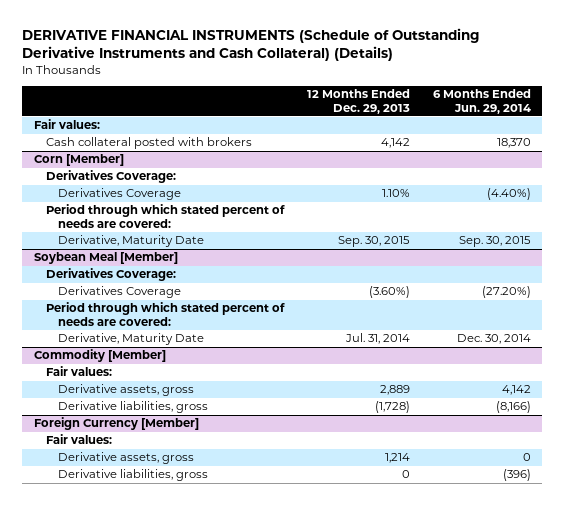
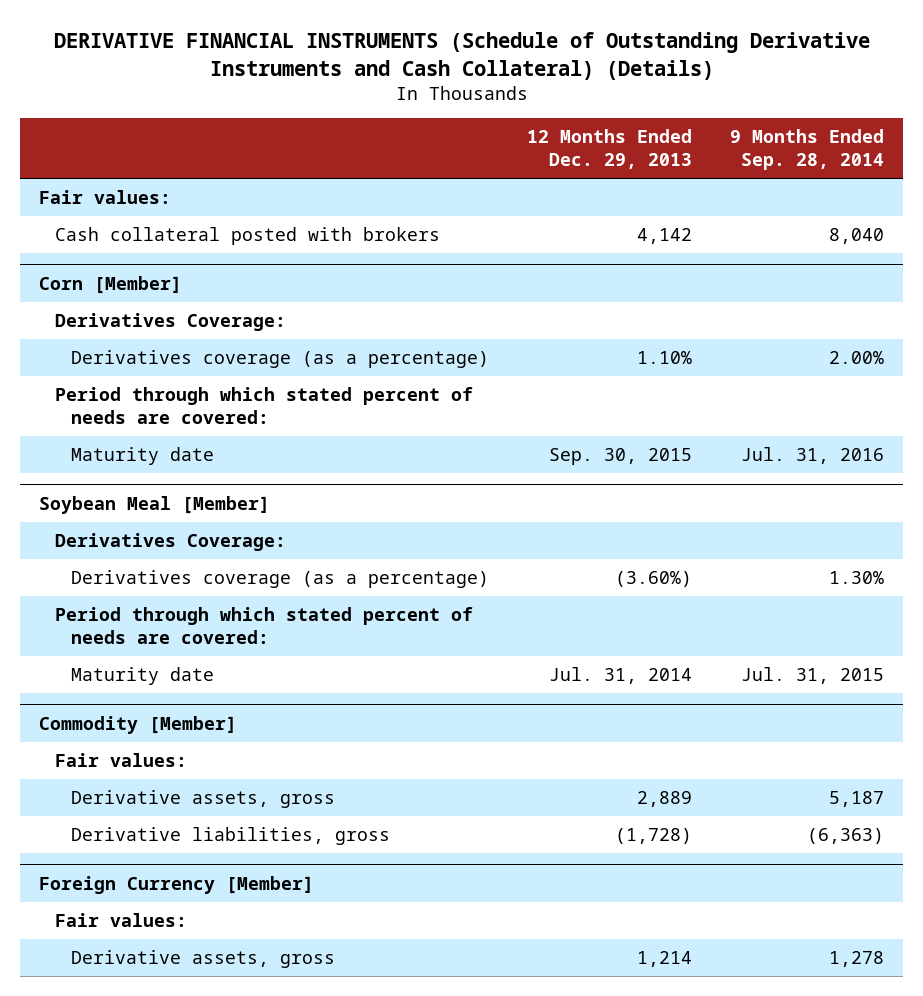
[432,88,531,114] 6 Months Ended Jun. 29, 2014 -> none
none -> [730,129,885,171] 9 Months Ended Sep. 28, 2014
[58,188,182,201] Derivatives Coverage -> [71,350,490,369] Derivatives coverage (as a percentage)
[58,235,205,248] Derivative, Maturity Date -> [71,447,215,466] Maturity date
[58,286,182,299] Derivatives Coverage -> [71,570,490,589] Derivatives coverage (as a percentage)
[58,333,205,346] Derivative, Maturity Date -> [71,667,215,686] Maturity date
[58,469,209,482] Derivative liabilities, gross -> none

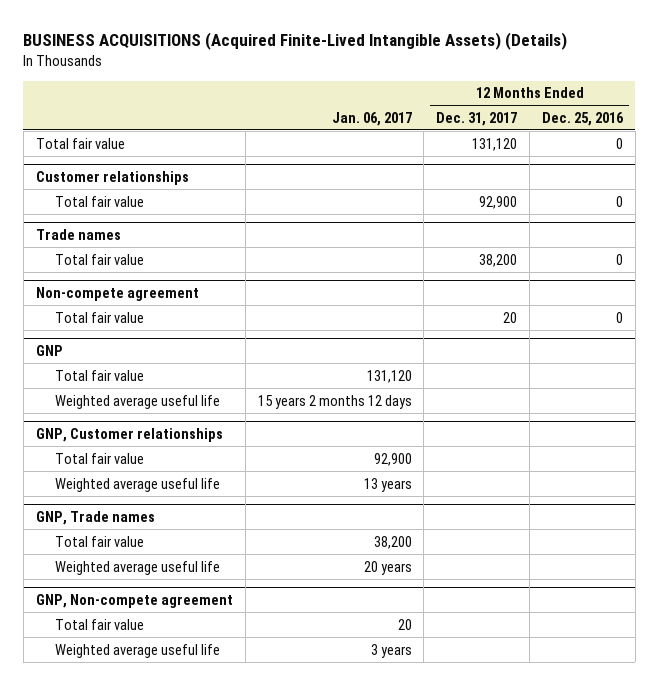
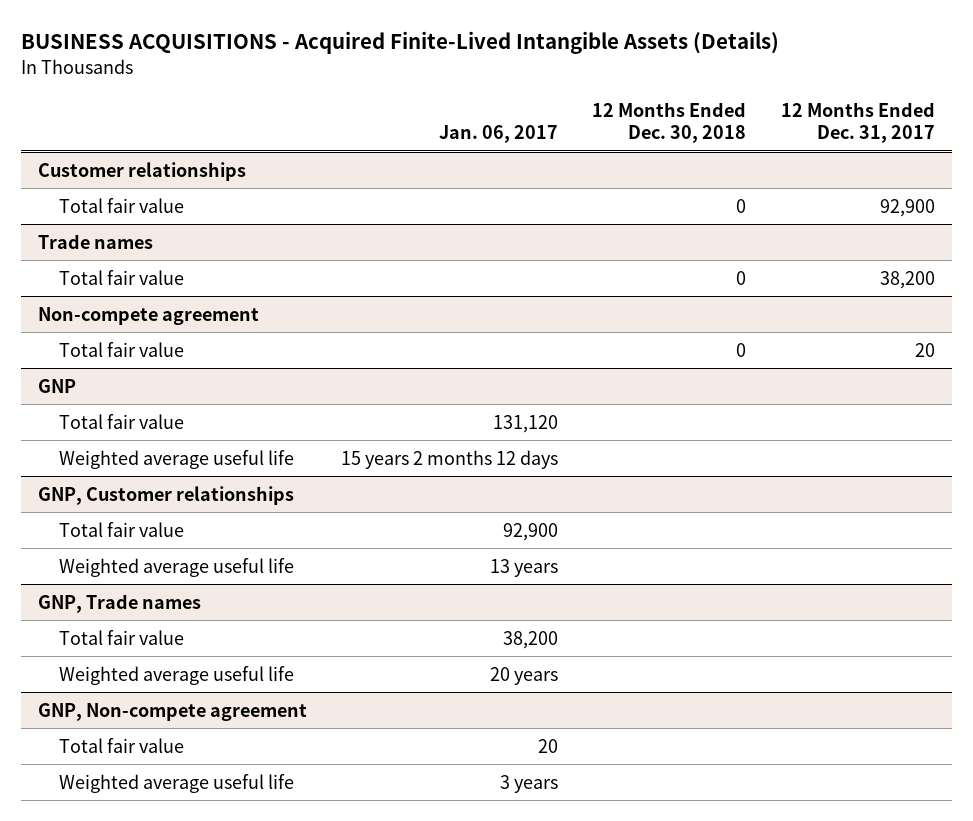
[23,32,568,51] BUSINESS ACQUISITIONS (Acquired Finite-Lived Intangible Assets) (Details) -> [21,31,780,55] BUSINESS ACQUISITIONS - Acquired Finite-Lived Intangible Assets (Details)
[542,111,625,126] Dec. 25, 2016 -> none
none -> [592,101,747,144] 12 Months Ended Dec. 30, 2018
[35,137,125,149] Total fair value -> none

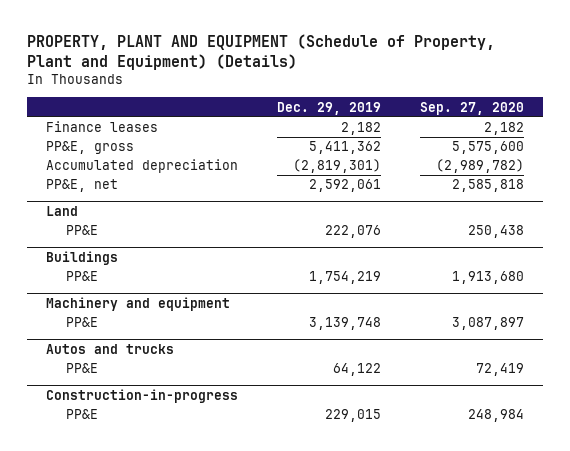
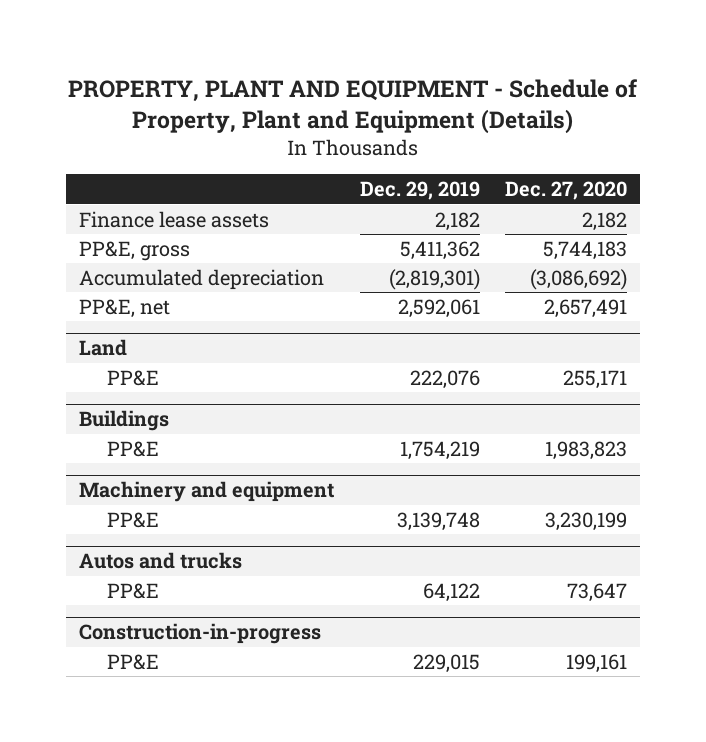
[26,33,495,70] PROPERTY, PLANT AND EQUIPMENT (Schedule of Property, Plant and Equipment) (Details) -> [68,78,639,134] PROPERTY, PLANT AND EQUIPMENT - Schedule of Property, Plant and Equipment (Details)
[419,101,524,115] Sep. 27, 2020 -> none
none -> [505,181,628,201] Dec. 27, 2020
[46,121,159,133] Finance leases -> [79,210,270,228] Finance lease assets

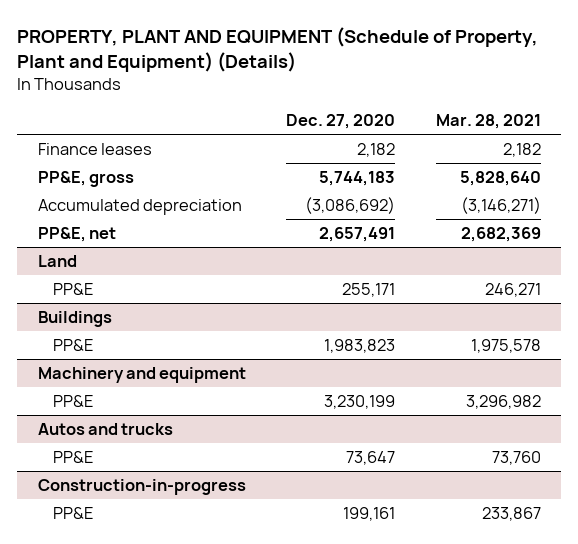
[68,78,639,134] PROPERTY, PLANT AND EQUIPMENT - Schedule of Property, Plant and Equipment (Details) -> [17,26,539,72] PROPERTY, PLANT AND EQUIPMENT (Schedule of Property, Plant and Equipment) (Details)
[359,181,480,201] Dec. 29, 2019 -> none
none -> [435,114,541,130] Mar. 28, 2021
[79,210,270,228] Finance lease assets -> [37,142,152,155] Finance leases

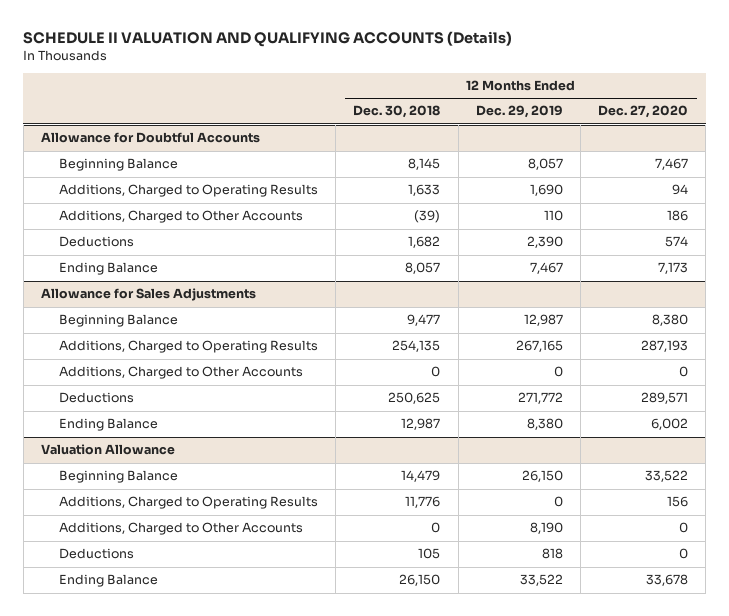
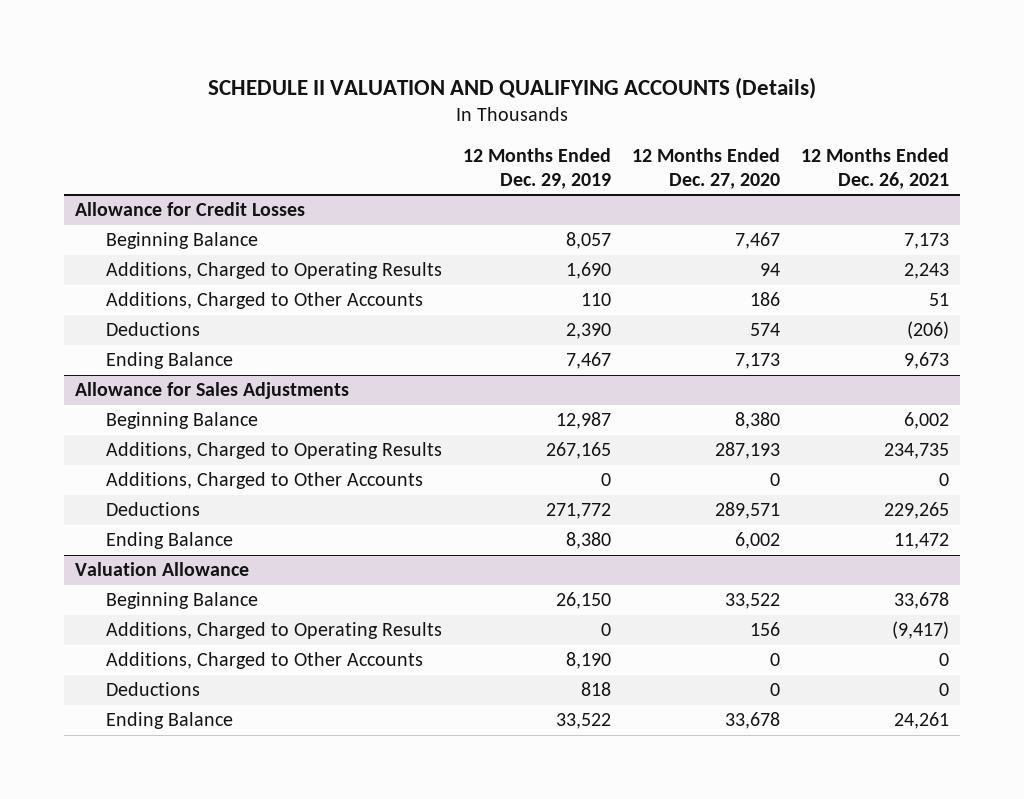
[353,105,441,119] Dec. 30, 2018 -> none
none -> [801,148,950,189] 12 Months Ended Dec. 26, 2021
[40,132,260,144] Allowance for Doubtful Accounts -> [74,202,305,217] Allowance for Credit Losses

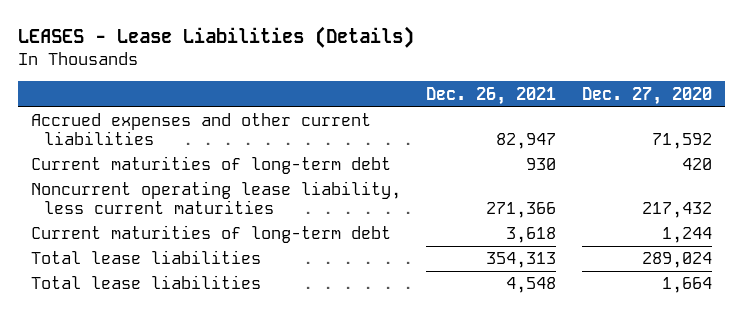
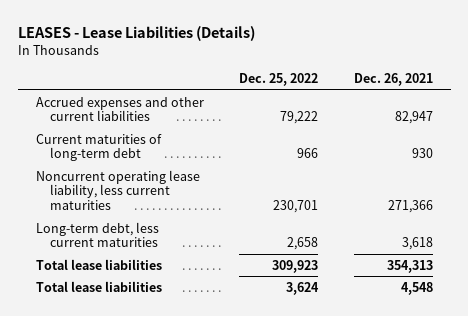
[582,86,713,105] Dec. 27, 2020 -> none
none -> [239,73,319,87] Dec. 25, 2022
[30,225,391,244] Current maturities of long-term debt -> [35,221,159,248] Long-term debt, less current maturities

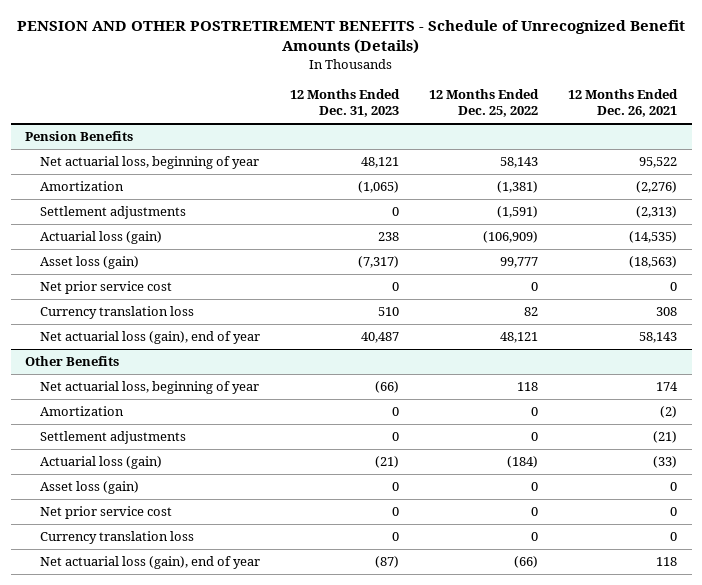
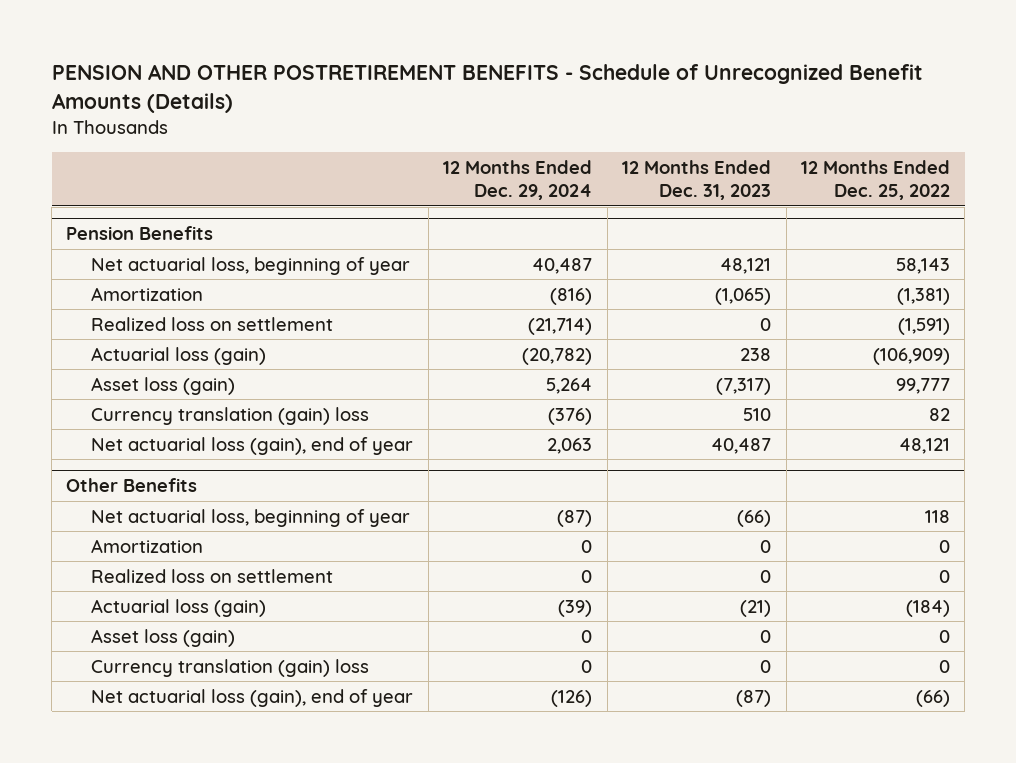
[567,88,678,118] 12 Months Ended Dec. 26, 2021 -> none
none -> [443,159,593,201] 12 Months Ended Dec. 29, 2024
[40,206,187,220] Settlement adjustments -> [91,316,334,331] Realized loss on settlement
[40,281,173,295] Net prior service cost -> none
[40,306,195,320] Currency translation loss -> [91,406,370,425] Currency translation (gain) loss
[40,431,187,445] Settlement adjustments -> [91,568,334,583] Realized loss on settlement
[40,506,173,520] Net prior service cost -> none
[40,531,195,545] Currency translation loss -> [91,658,370,677] Currency translation (gain) loss

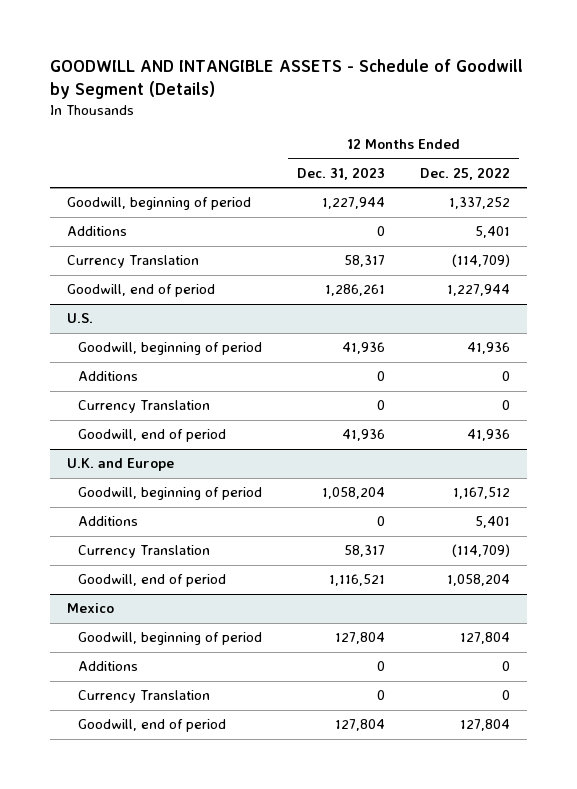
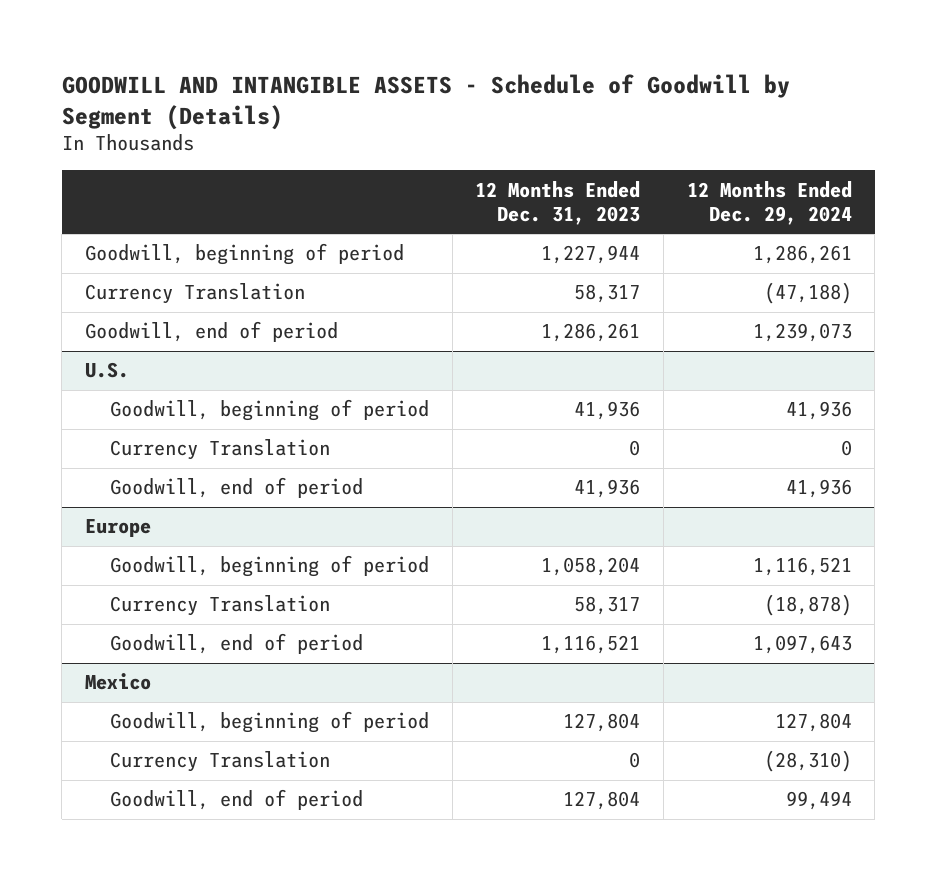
[419,166,510,180] Dec. 25, 2022 -> none
none -> [686,180,852,225] 12 Months Ended Dec. 29, 2024
[67,226,128,237] Additions -> none
[78,371,139,382] Additions -> none
[67,458,175,472] U.K. and Europe -> [84,519,151,538] Europe
[78,516,139,527] Additions -> none
[78,661,139,672] Additions -> none

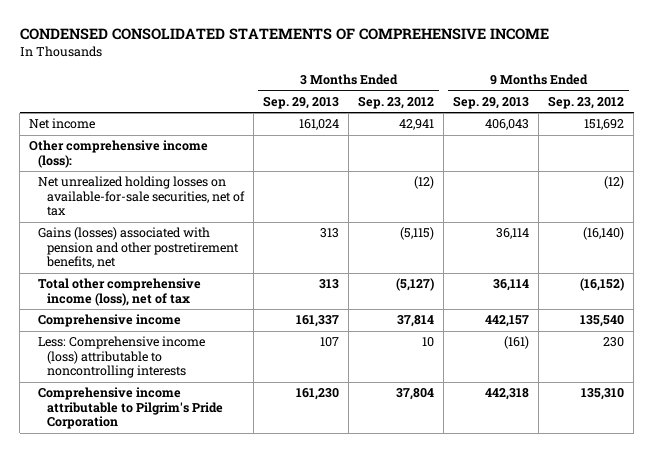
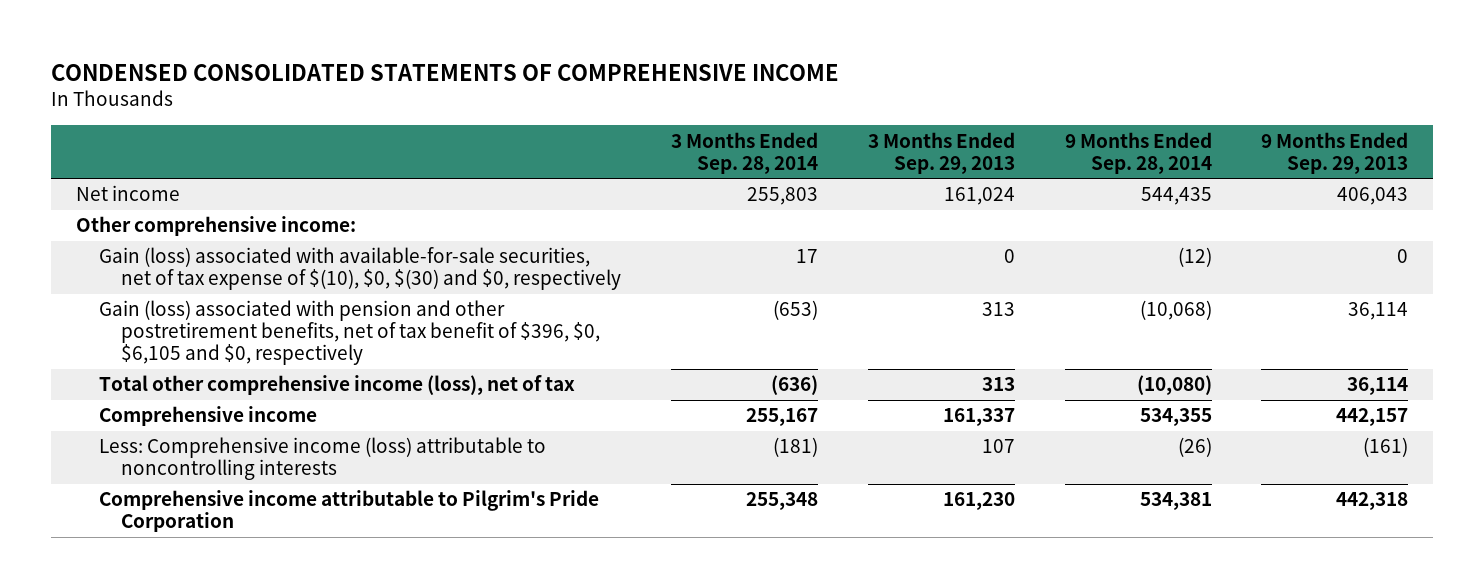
[358,95,435,109] Sep. 23, 2012 -> none
[548,95,625,109] Sep. 23, 2012 -> none
none -> [671,131,819,174] 3 Months Ended Sep. 28, 2014
none -> [1064,131,1212,174] 9 Months Ended Sep. 28, 2014
[38,176,246,217] Net unrealized holding losses on available-for-sale securities, net of tax -> none
[29,140,209,168] Other comprehensive income (loss): -> [75,216,356,237] Other comprehensive income:
none -> [98,247,622,291] Gain (loss) associated with available-for-sale securities, net of tax expense of $(10), $0, $(30) and $0, respectively
[38,227,240,269] Gains (losses) associated with pension and other postretirement benefits, net -> [98,300,601,366] Gain (loss) associated with pension and other postretirement benefits, net of tax benefit of $396, $0, $6,105 and $0, respectively

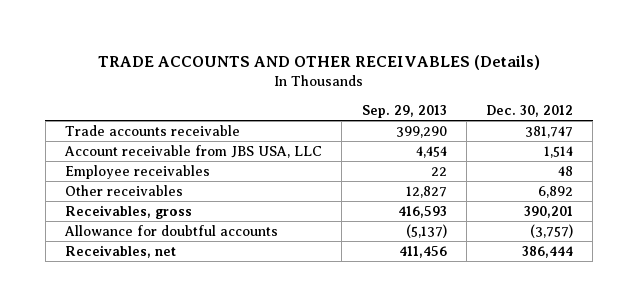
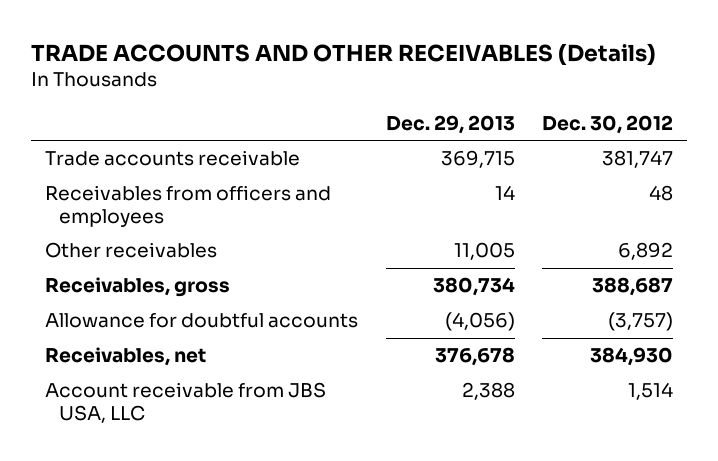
[361,105,447,119] Sep. 29, 2013 -> none
none -> [385,114,515,134] Dec. 29, 2013
[65,164,211,179] Employee receivables -> [45,185,332,227] Receivables from officers and employees
[524,205,574,218] 390,201 -> [592,277,674,297] 388,687
[522,245,574,258] 386,444 -> [590,347,674,367] 384,930
[64,144,323,158] Account receivable from JBS USA, LLC -> [45,382,327,423] Account receivable from JBS USA, LLC

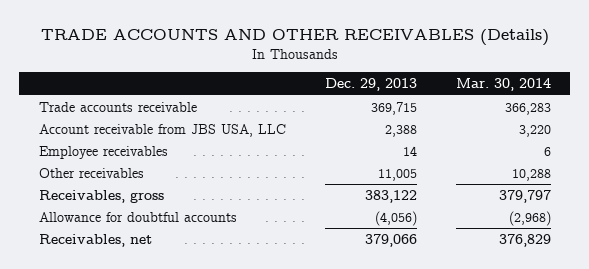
[542,114,674,134] Dec. 30, 2012 -> none
none -> [455,78,551,92] Mar. 30, 2014
[45,382,327,423] Account receivable from JBS USA, LLC -> [38,123,286,137] Account receivable from JBS USA, LLC
[45,185,332,227] Receivables from officers and employees -> [38,145,168,159] Employee receivables
[432,277,515,297] 380,734 -> [364,189,417,203] 383,122
[434,347,515,367] 376,678 -> [364,233,417,247] 379,066

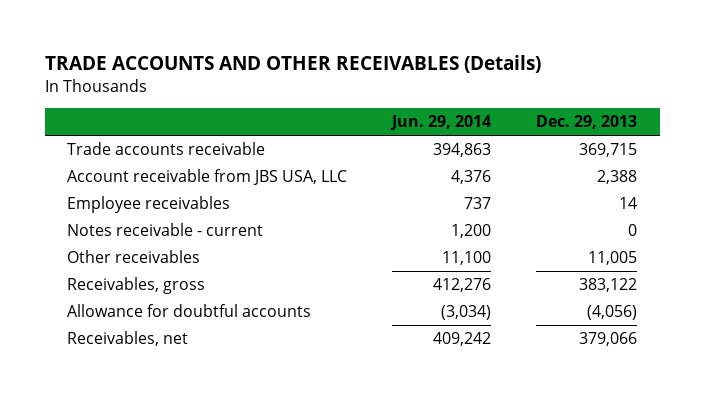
[455,78,551,92] Mar. 30, 2014 -> none
none -> [390,115,492,131] Jun. 29, 2014
none -> [67,223,264,237] Notes receivable - current

